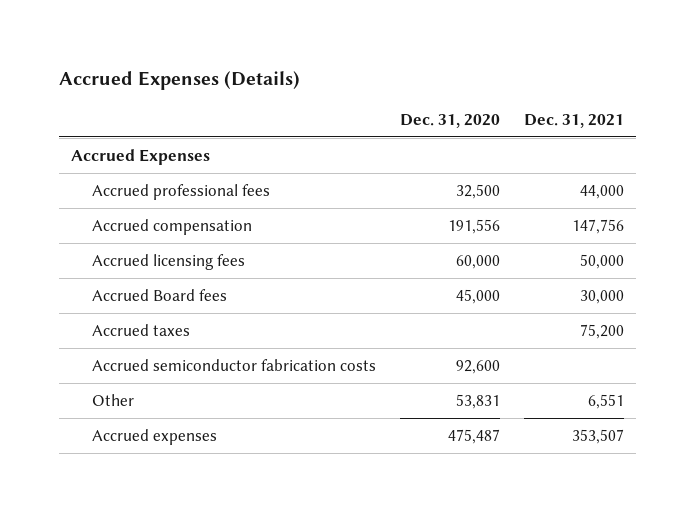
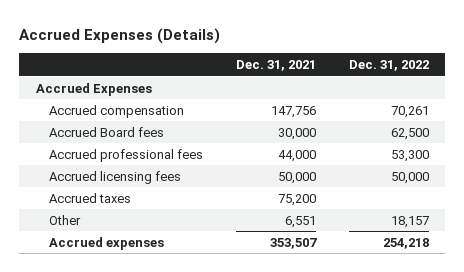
[400,114,501,129] Dec. 31, 2020 -> none
none -> [348,60,429,72] Dec. 31, 2022
[92,183,271,200] Accrued professional fees -> [49,148,204,162] Accrued professional fees
[92,253,246,270] Accrued licensing fees -> [49,170,182,184] Accrued licensing fees
[92,358,377,371] Accrued semiconductor fabrication costs -> none

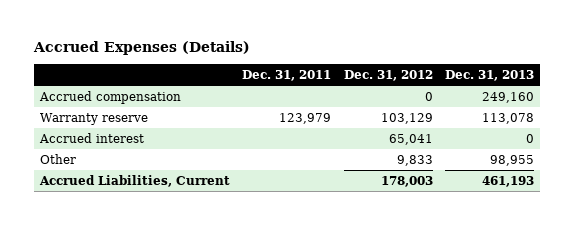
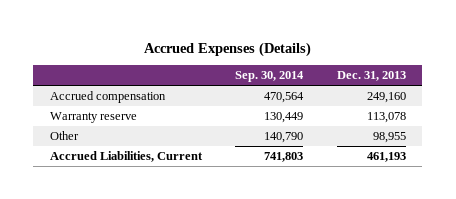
[242,70,332,82] Dec. 31, 2011 -> none
[343,70,433,82] Dec. 31, 2012 -> none
none -> [235,71,305,83] Sep. 30, 2014
[38,132,144,143] Accrued interest -> none

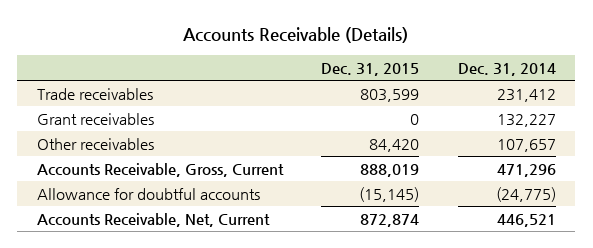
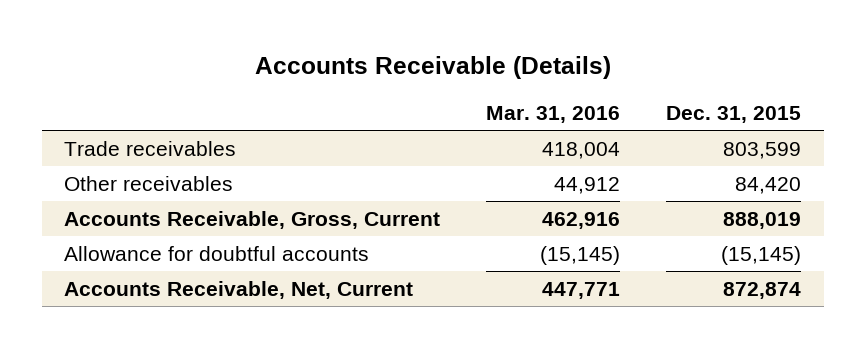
[458,63,557,77] Dec. 31, 2014 -> none
none -> [486,106,621,124] Mar. 31, 2016
[36,112,154,125] Grant receivables -> none

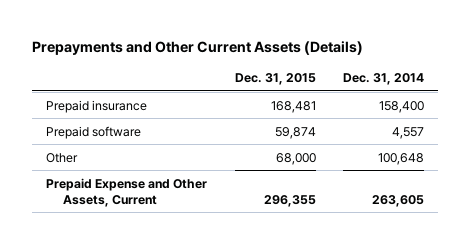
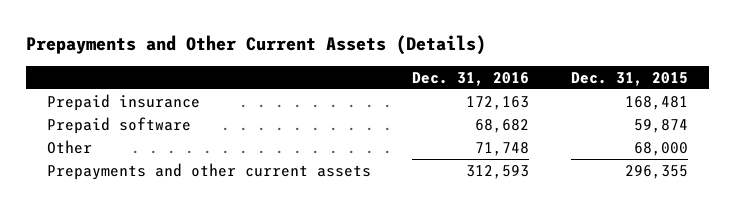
[343,73,425,86] Dec. 31, 2014 -> none
none -> [412,71,530,86] Dec. 31, 2016
[46,177,208,207] Prepaid Expense and Other Assets, Current -> [47,162,372,180] Prepayments and other current assets

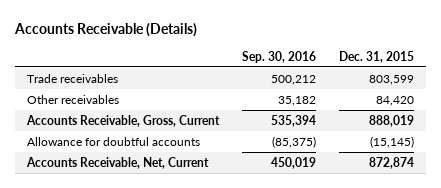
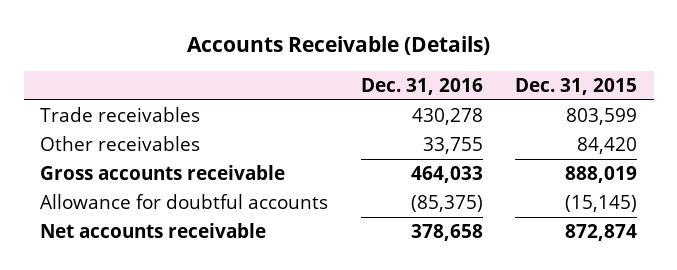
[242,50,317,63] Sep. 30, 2016 -> none
none -> [360,77,483,95] Dec. 31, 2016
[25,114,220,127] Accounts Receivable, Gross, Current -> [39,165,285,181] Gross accounts receivable
[25,156,209,169] Accounts Receivable, Net, Current -> [39,223,266,239] Net accounts receivable

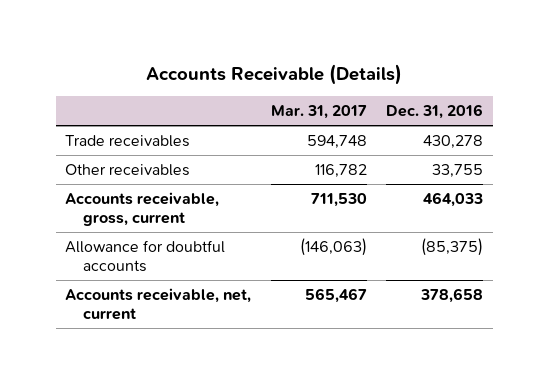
[515,77,638,95] Dec. 31, 2015 -> none
none -> [270,105,367,120] Mar. 31, 2017
[39,165,285,181] Gross accounts receivable -> [65,191,220,226] Accounts receivable, gross, current
[39,223,266,239] Net accounts receivable -> [65,287,252,320] Accounts receivable, net, current

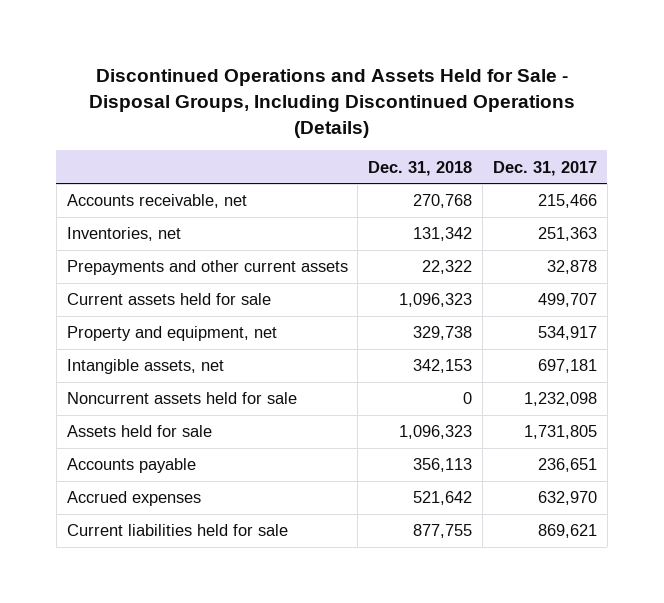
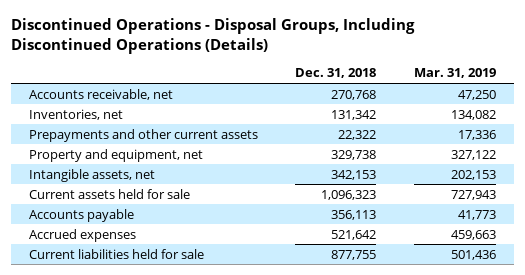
[88,69,575,138] Discontinued Operations and Assets Held for Sale - Disposal Groups, Including Discontinued Operations (Details) -> [10,18,415,55] Discontinued Operations - Disposal Groups, Including Discontinued Operations (Details)
[493,160,598,176] Dec. 31, 2017 -> none
none -> [413,68,496,79] Mar. 31, 2019
[66,392,297,405] Noncurrent assets held for sale -> none
[66,425,212,438] Assets held for sale -> none
[66,293,271,306] Current assets held for sale -> [29,188,191,199] Current assets held for sale

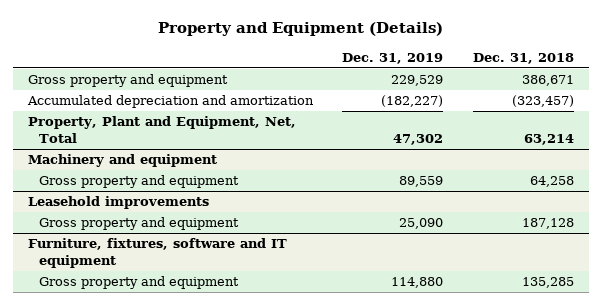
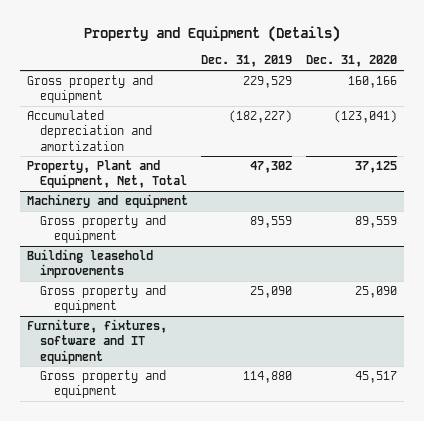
[473,52,575,64] Dec. 31, 2018 -> none
none -> [305,55,397,68] Dec. 31, 2020
[27,196,209,210] Leasehold improvements -> [26,249,153,279] Building leasehold improvements

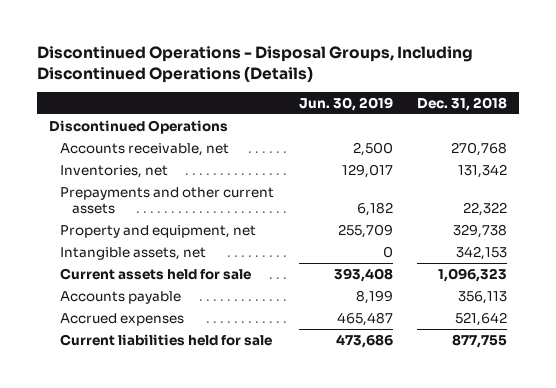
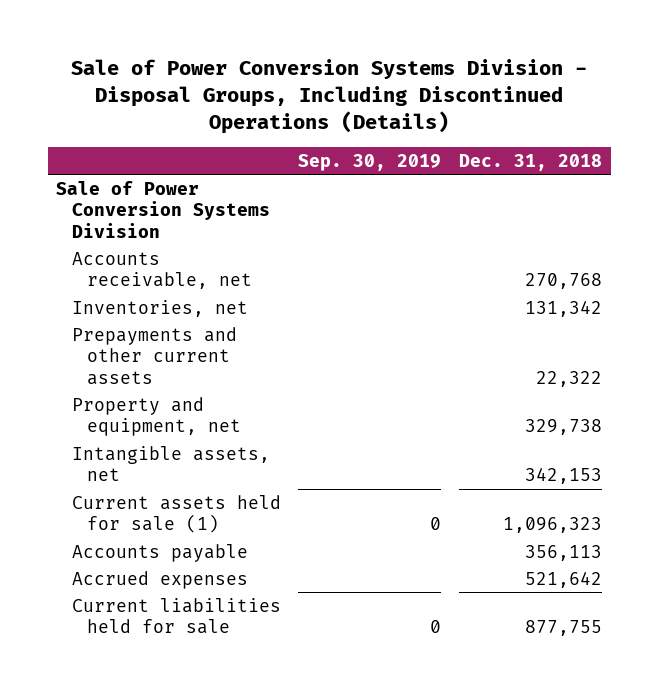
[36,45,473,83] Discontinued Operations - Disposal Groups, Including Discontinued Operations (Details) -> [71,58,588,135] Sale of Power Conversion Systems Division - Disposal Groups, Including Discontinued Operations (Details)
[298,97,393,112] Jun. 30, 2019 -> none
none -> [298,153,442,171] Sep. 30, 2019
[49,119,229,134] Discontinued Operations -> [56,180,270,239] Sale of Power Conversion Systems Division
[60,267,252,280] Current assets held for sale -> [71,494,281,534] Current assets held for sale (1)

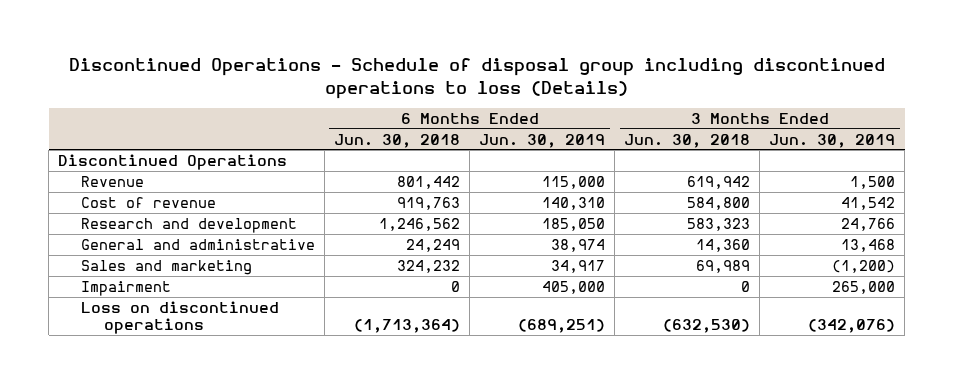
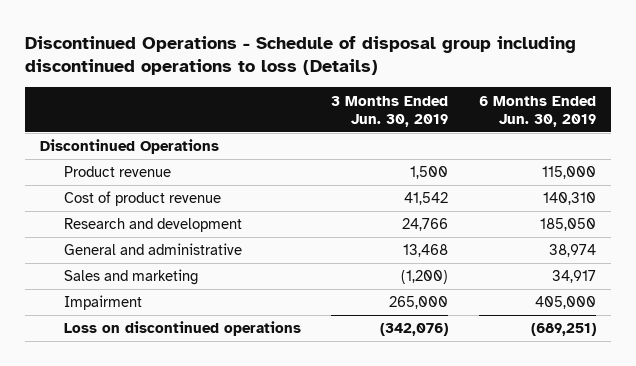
[334,133,461,148] Jun. 30, 2018 -> none
[624,133,751,148] Jun. 30, 2018 -> none
[81,175,145,187] Revenue -> [64,166,172,178] Product revenue
[81,196,217,208] Cost of revenue -> [64,191,222,207] Cost of product revenue

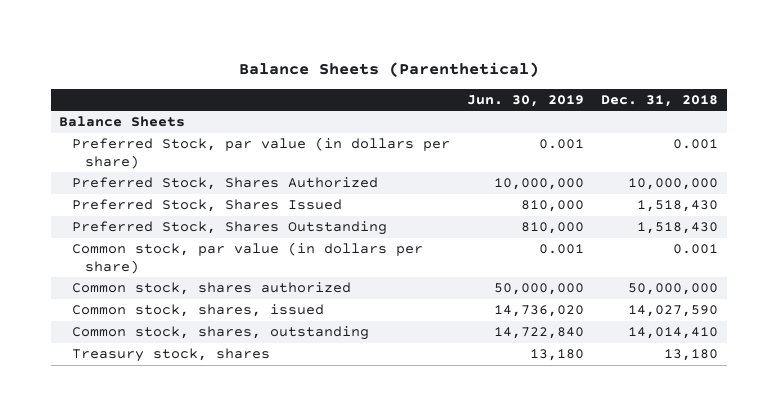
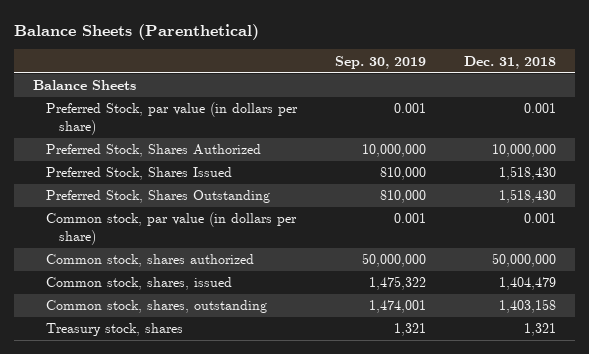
[467,94,585,107] Jun. 30, 2019 -> none
none -> [335,55,427,69] Sep. 30, 2019
[628,305,719,318] 14,027,590 -> [499,277,557,291] 1,404,479
[628,327,719,340] 14,014,410 -> [499,299,557,314] 1,403,158
[664,349,719,362] 13,180 -> [524,323,557,337] 1,321

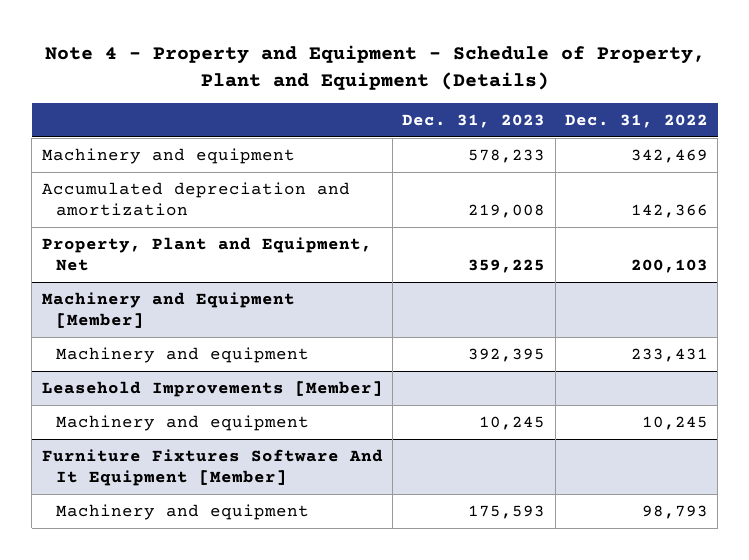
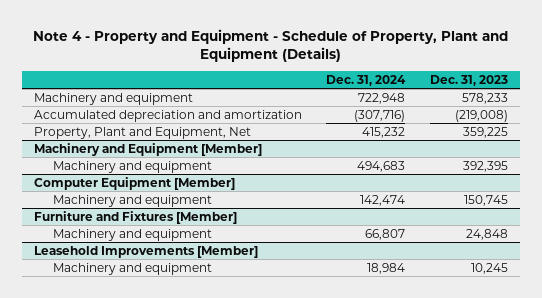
[564,114,708,129] Dec. 31, 2022 -> none
none -> [326,74,407,86] Dec. 31, 2024
[468,204,546,219] 219,008 -> [454,109,508,122] (219,008)
none -> [34,176,236,190] Computer Equipment [Member]
none -> [52,194,212,207] Machinery and equipment
none -> [34,210,238,224] Furniture and Fixtures [Member]
none -> [52,228,212,241] Machinery and equipment
[41,449,383,487] Furniture Fixtures Software And It Equipment [Member] -> none
[56,504,310,521] Machinery and equipment -> none

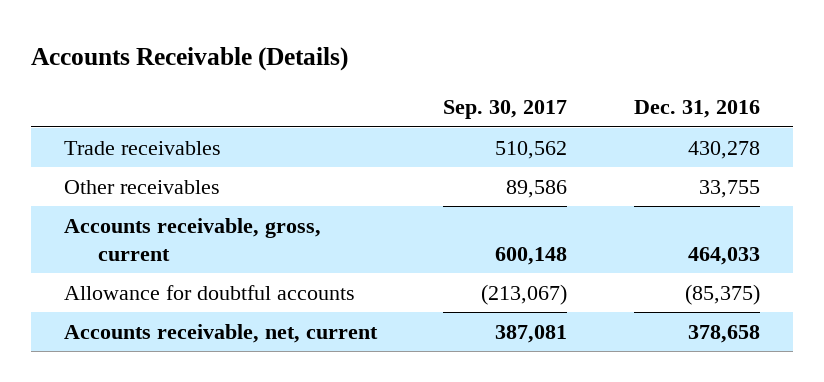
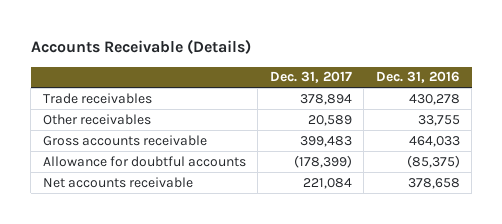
[443,100,568,120] Sep. 30, 2017 -> none
none -> [269,71,352,84] Dec. 31, 2017
[63,217,321,261] Accounts receivable, gross, current -> [42,134,207,146] Gross accounts receivable
[63,323,378,343] Accounts receivable, net, current -> [42,176,193,188] Net accounts receivable

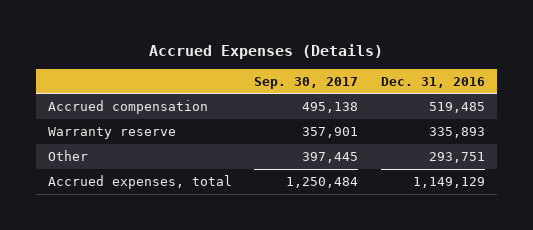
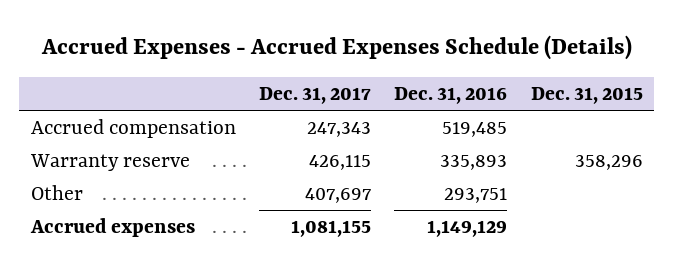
[149,43,384,59] Accrued Expenses (Details) -> [40,35,632,61] Accrued Expenses - Accrued Expenses Schedule (Details)
[254,76,359,89] Sep. 30, 2017 -> none
none -> [258,86,371,104] Dec. 31, 2017
none -> [530,86,643,104] Dec. 31, 2015
[47,174,232,189] Accrued expenses, total -> [29,218,195,238] Accrued expenses

